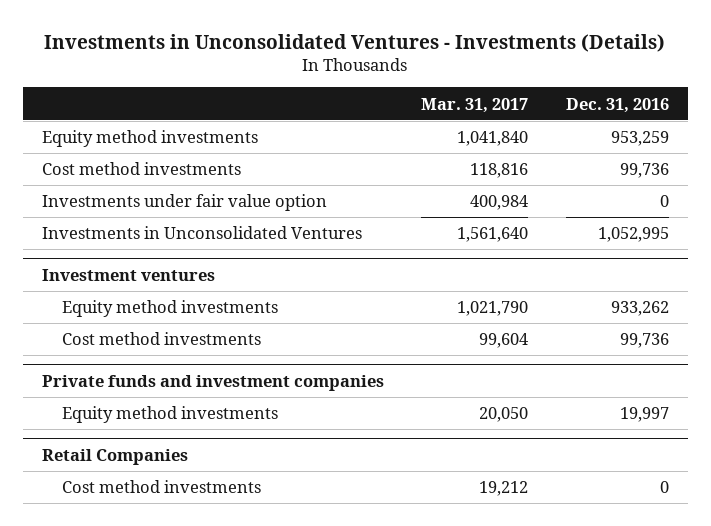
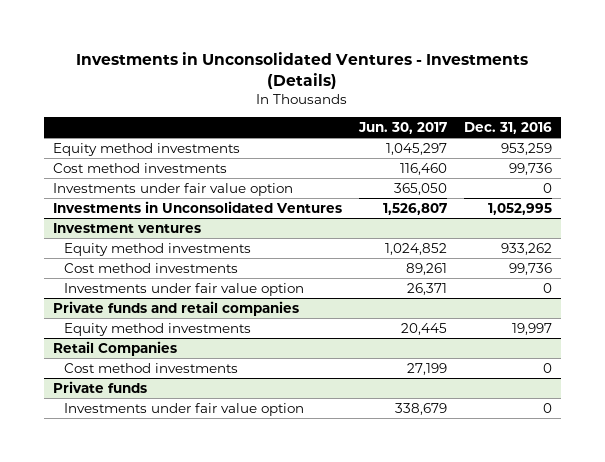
[421,97,529,113] Mar. 31, 2017 -> none
none -> [357,121,447,134] Jun. 30, 2017
none -> [64,282,305,296] Investments under fair value option
[42,375,385,392] Private funds and investment companies -> [52,300,299,316] Private funds and retail companies
none -> [52,380,147,393] Private funds
none -> [64,402,305,416] Investments under fair value option

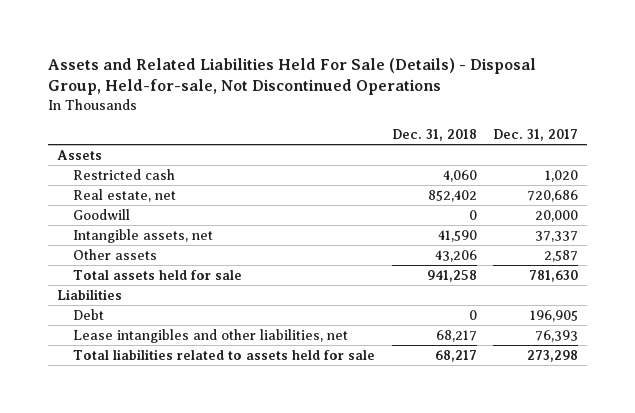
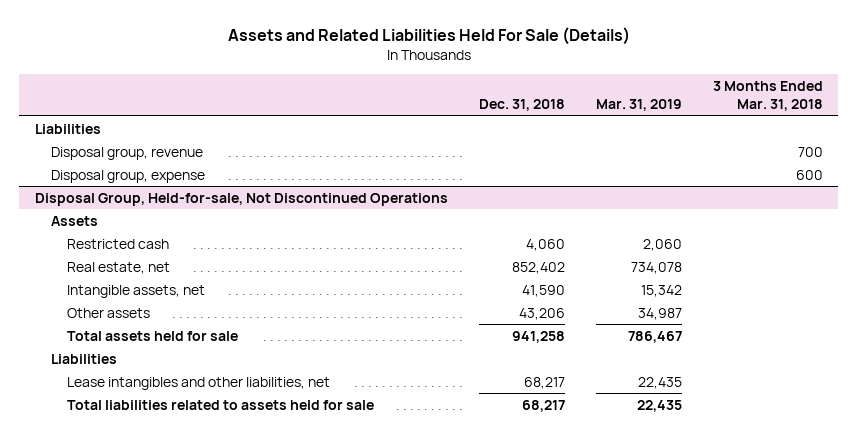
[48,57,537,96] Assets and Related Liabilities Held For Sale (Details) - Disposal Group, Held-for-sale, Not Discontinued Operations -> [227,27,630,46] Assets and Related Liabilities Held For Sale (Details)
[493,128,579,141] Dec. 31, 2017 -> none
none -> [595,98,682,111] Mar. 31, 2019
none -> [712,81,823,111] 3 Months Ended Mar. 31, 2018
none -> [34,123,101,134] Liabilities
none -> [50,146,203,160] Disposal group, revenue
none -> [50,169,205,183] Disposal group, expense
none -> [34,192,448,206] Disposal Group, Held-for-sale, Not Discontinued Operations
[73,209,131,221] Goodwill -> none
[73,309,105,321] Debt -> none

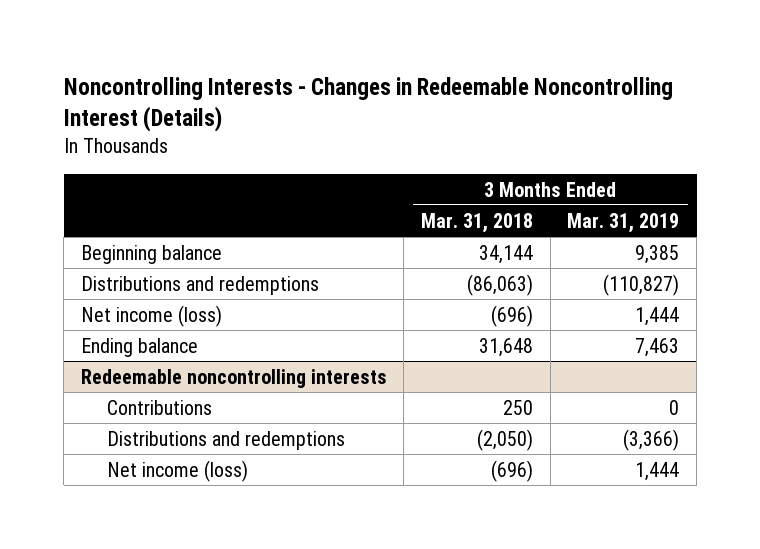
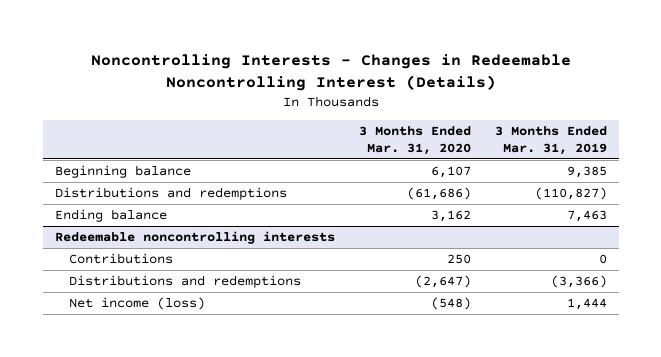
[421,212,534,233] Mar. 31, 2018 -> none
none -> [358,126,471,155] 3 Months Ended Mar. 31, 2020
[80,304,222,327] Net income (loss) -> none

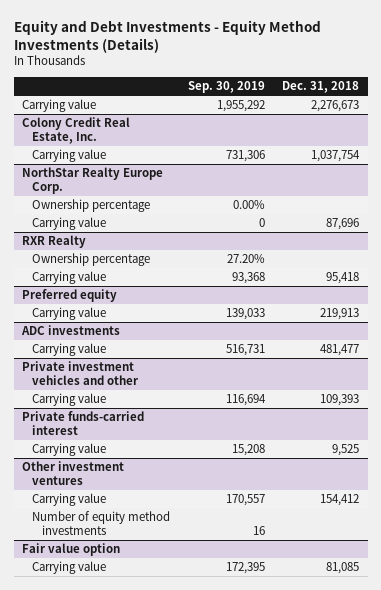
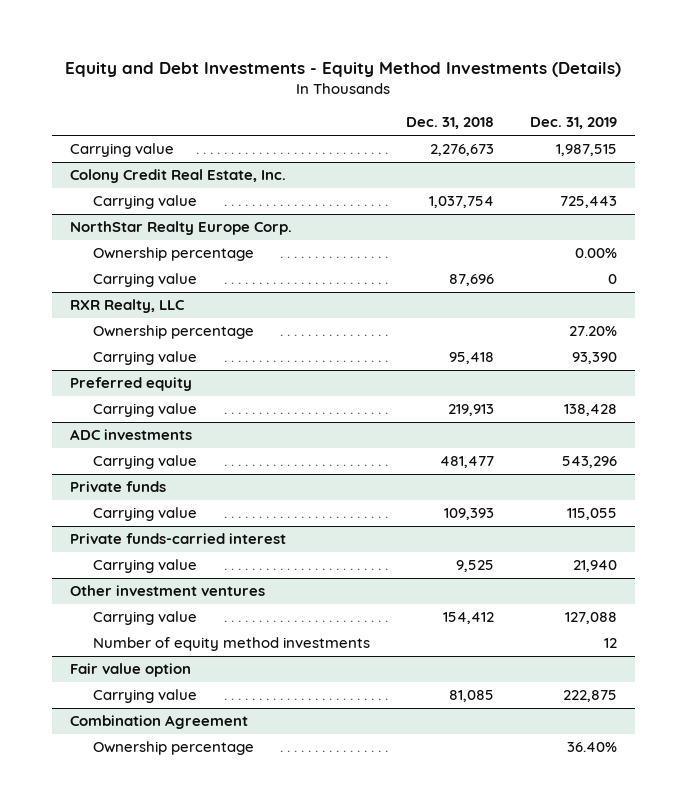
[187,81,265,94] Sep. 30, 2019 -> none
none -> [529,117,617,130] Dec. 31, 2019
[22,235,87,249] RXR Realty -> [69,299,184,314] RXR Realty, LLC
[22,361,140,386] Private investment vehicles and other -> [69,481,166,493] Private funds
none -> [69,715,248,730] Combination Agreement
none -> [92,741,254,756] Ownership percentage

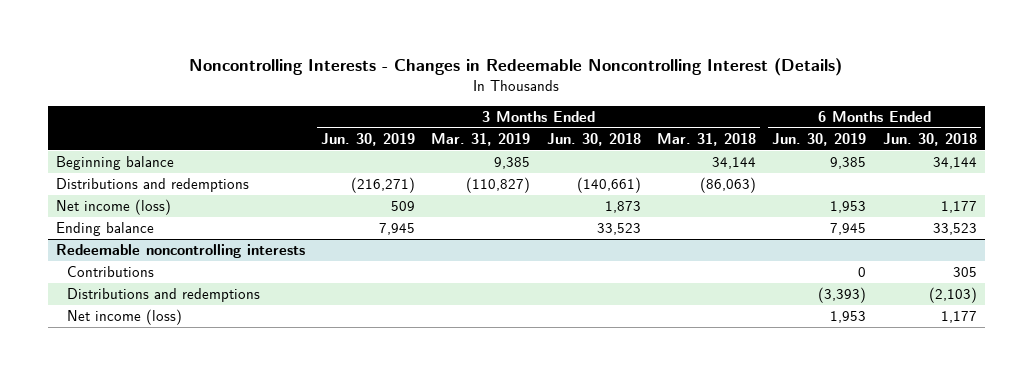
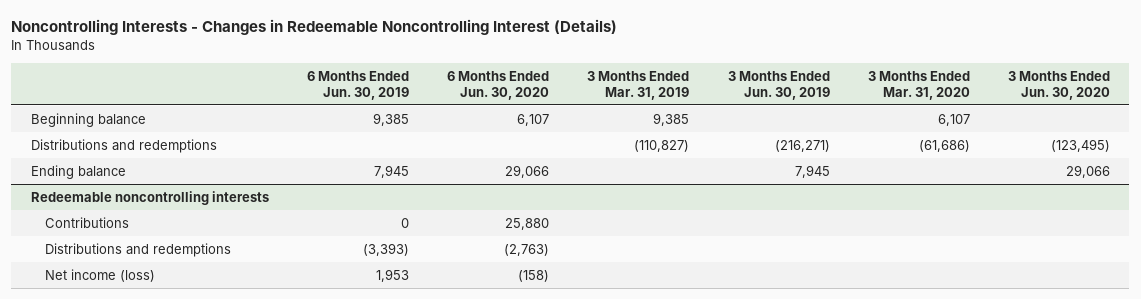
[546,133,641,147] Jun. 30, 2018 -> none
[657,133,757,147] Mar. 31, 2018 -> none
[882,133,977,147] Jun. 30, 2018 -> none
none -> [447,70,550,100] 6 Months Ended Jun. 30, 2020
none -> [867,70,970,100] 3 Months Ended Mar. 31, 2020
none -> [1008,70,1111,100] 3 Months Ended Jun. 30, 2020
[55,199,171,216] Net income (loss) -> none

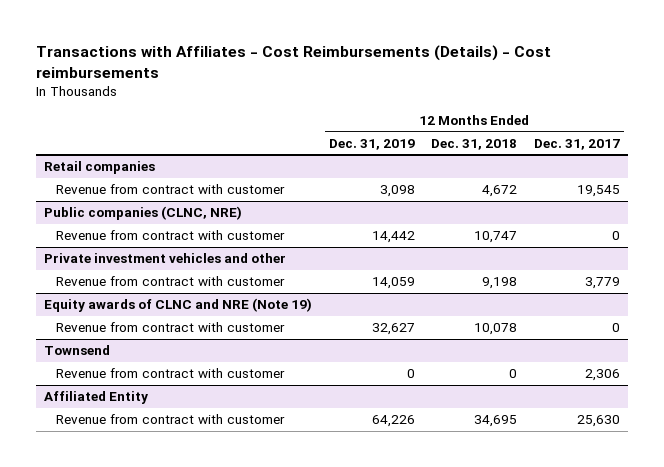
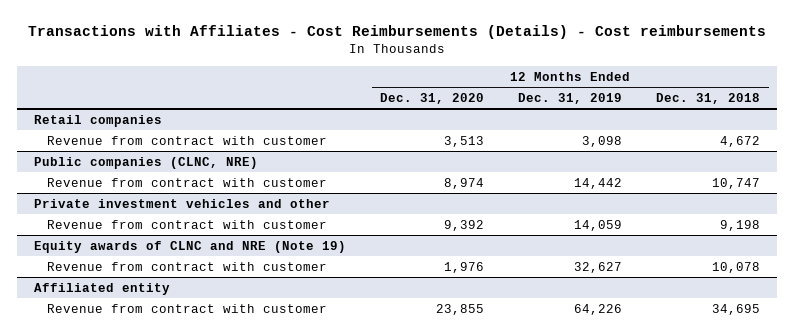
[533,138,620,150] Dec. 31, 2017 -> none
none -> [380,92,485,104] Dec. 31, 2020
[56,368,286,379] Revenue from contract with customer -> none
[44,391,149,405] Affiliated Entity -> none
[44,345,111,356] Townsend -> [34,282,171,295] Affiliated entity

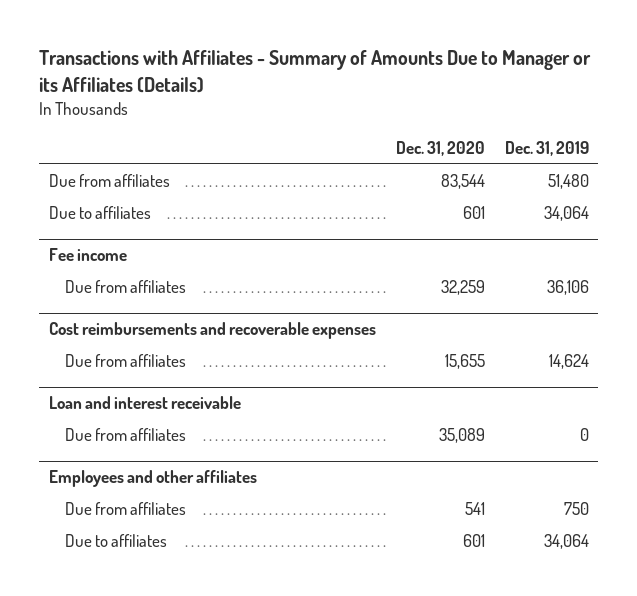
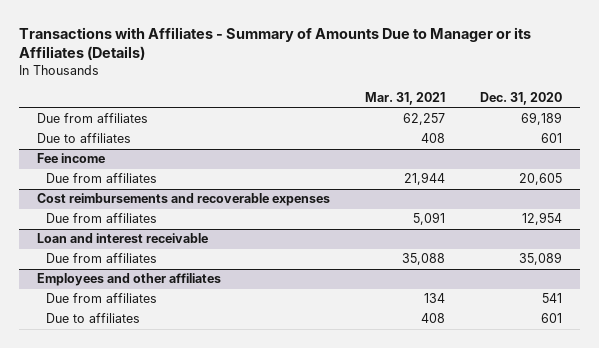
[504,141,589,157] Dec. 31, 2019 -> none
none -> [364,92,445,106] Mar. 31, 2021
[440,174,485,190] 83,544 -> [521,112,563,126] 69,189
[440,280,485,296] 32,259 -> [519,173,563,186] 20,605
[444,354,485,370] 15,655 -> [522,212,563,226] 12,954

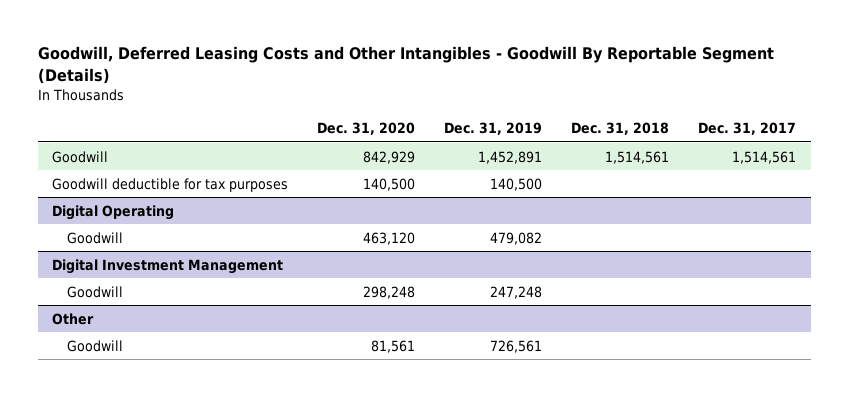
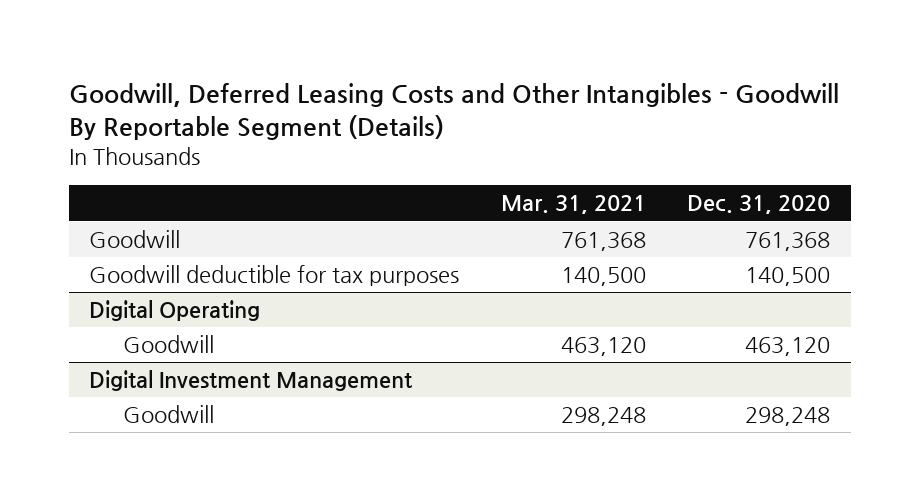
[444,122,543,136] Dec. 31, 2019 -> none
[571,122,670,136] Dec. 31, 2018 -> none
[698,122,797,136] Dec. 31, 2017 -> none
none -> [500,195,646,215] Mar. 31, 2021
[363,150,416,164] 842,929 -> [745,232,831,252] 761,368
[52,312,95,325] Other -> none
[66,339,123,352] Goodwill -> none

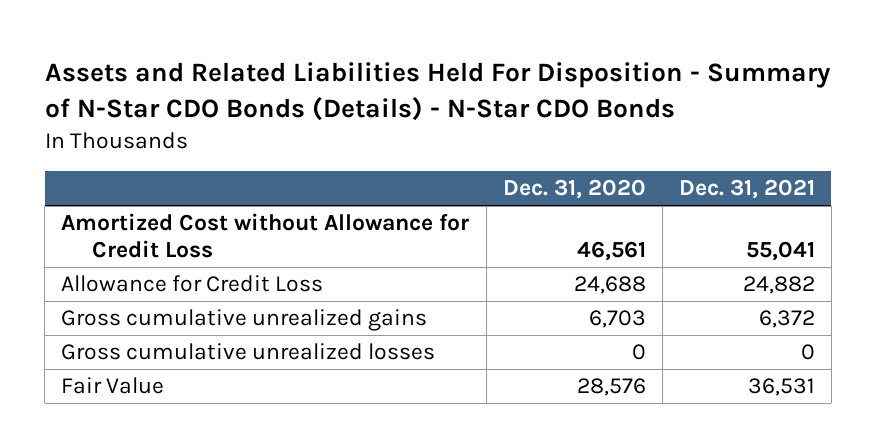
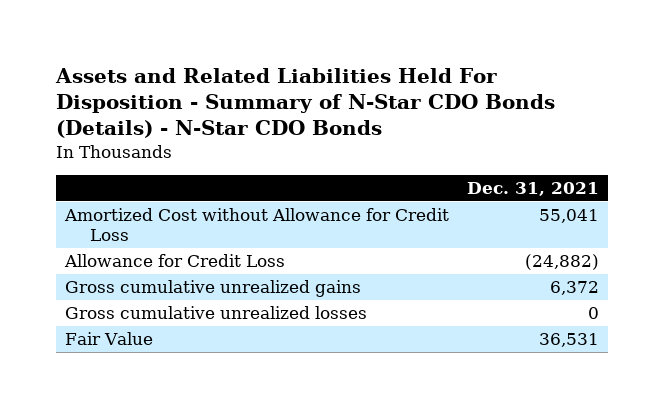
[502,179,646,200] Dec. 31, 2020 -> none
[742,276,815,295] 24,882 -> [525,254,600,271] (24,882)

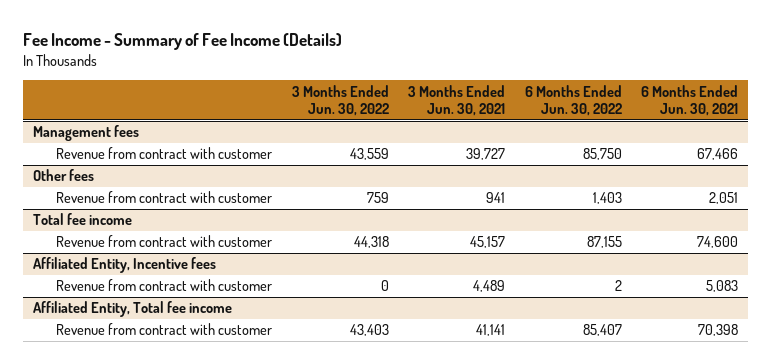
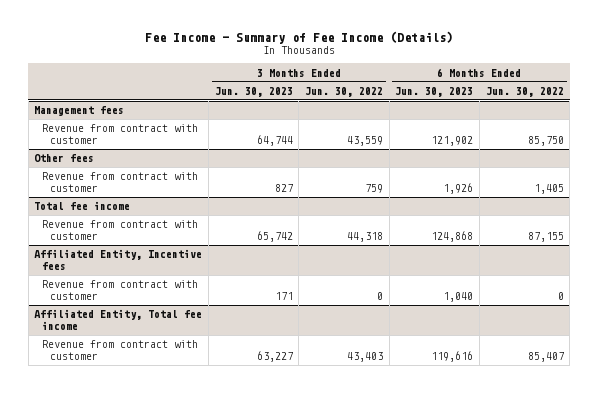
[408,84,506,116] 3 Months Ended Jun. 30, 2021 -> none
[641,84,739,116] 6 Months Ended Jun. 30, 2021 -> none
none -> [214,86,293,97] Jun. 30, 2023
none -> [395,86,474,97] Jun. 30, 2023
[592,192,622,205] 1,403 -> [533,183,564,194] 1,405
[614,280,622,292] 2 -> [557,291,564,300] 0

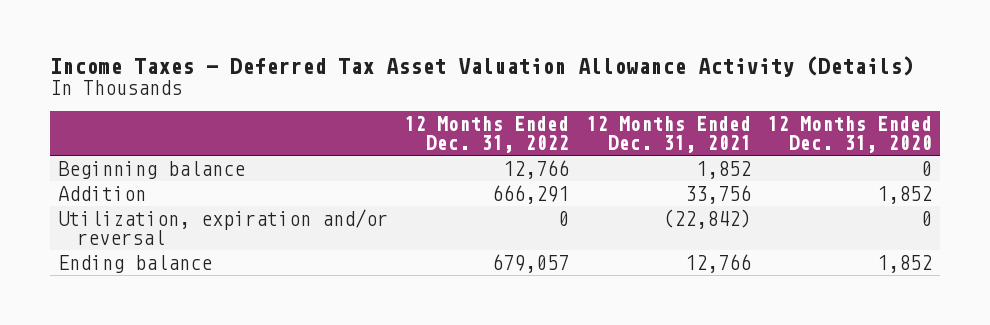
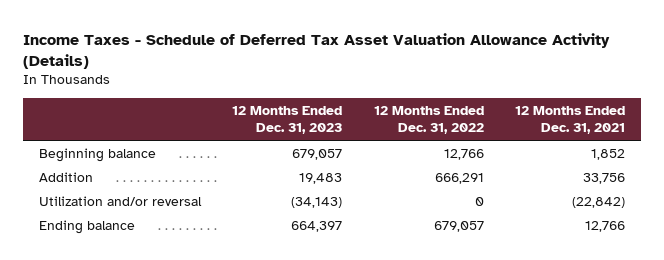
[49,56,914,78] Income Taxes - Deferred Tax Asset Valuation Allowance Activity (Details) -> [23,32,611,69] Income Taxes - Schedule of Deferred Tax Asset Valuation Allowance Activity (Details)
[766,116,932,154] 12 Months Ended Dec. 31, 2020 -> none
none -> [232,105,343,135] 12 Months Ended Dec. 31, 2023
[57,208,388,245] Utilization, expiration and/or reversal -> [39,195,203,206] Utilization and/or reversal

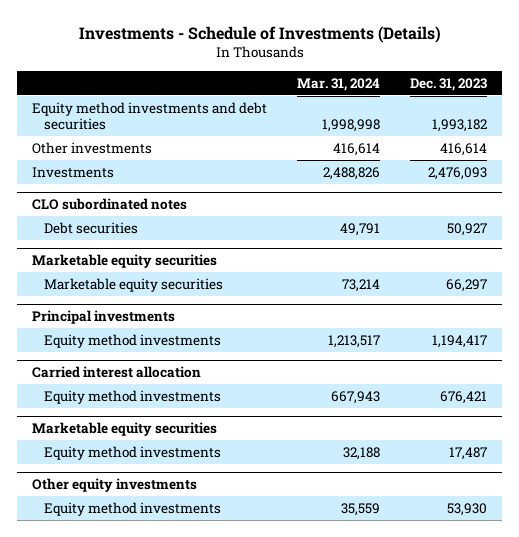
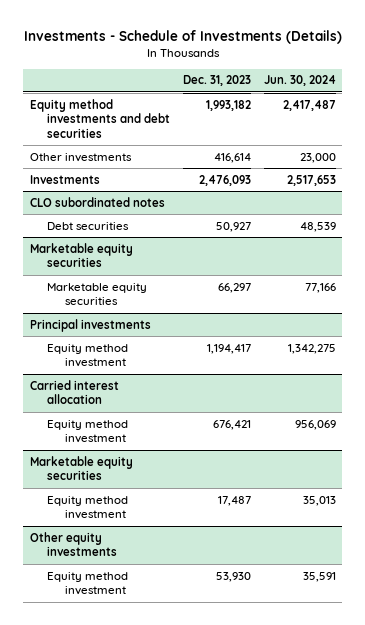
[297,77,381,91] Mar. 31, 2024 -> none
none -> [263,75,336,87] Jun. 30, 2024
[43,333,221,348] Equity method investments -> [47,343,129,368] Equity method investment
[43,389,221,404] Equity method investments -> [47,419,129,444] Equity method investment
[43,445,221,460] Equity method investments -> [47,495,129,520] Equity method investment
[43,501,221,516] Equity method investments -> [47,571,129,596] Equity method investment

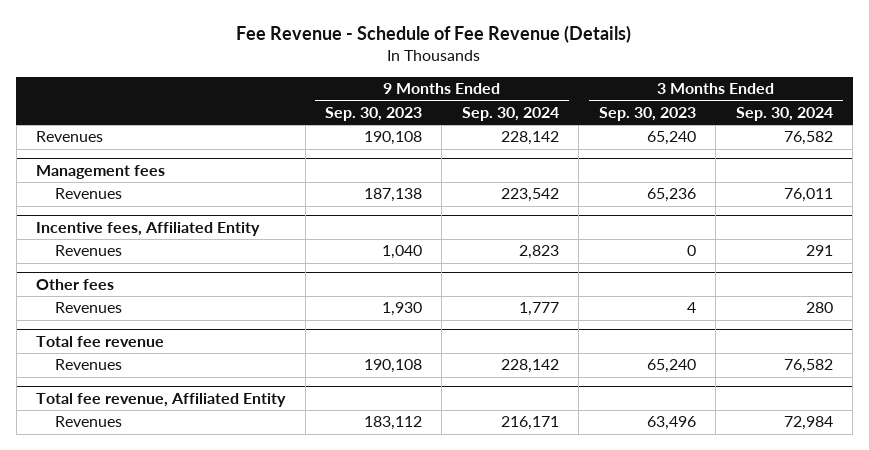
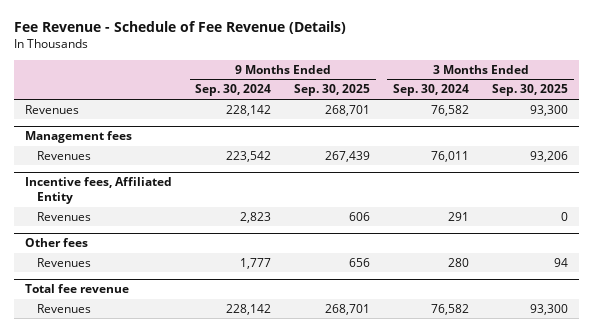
[324,106,422,121] Sep. 30, 2023 -> none
[598,106,696,121] Sep. 30, 2023 -> none
none -> [294,84,371,97] Sep. 30, 2025
none -> [491,84,568,97] Sep. 30, 2025
[36,393,287,408] Total fee revenue, Affiliated Entity -> none
[55,416,123,428] Revenues -> none

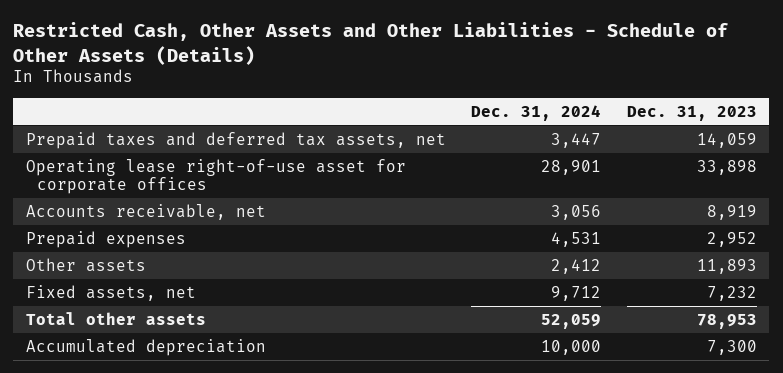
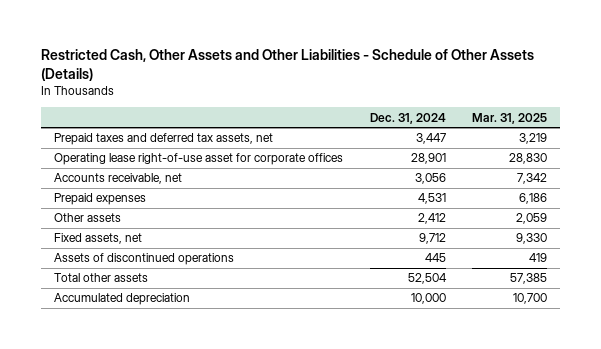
[626,105,757,121] Dec. 31, 2023 -> none
none -> [471,112,547,124] Mar. 31, 2025
none -> [54,253,235,266] Assets of discontinued operations
[541,313,602,329] 52,059 -> [407,273,447,285] 52,504

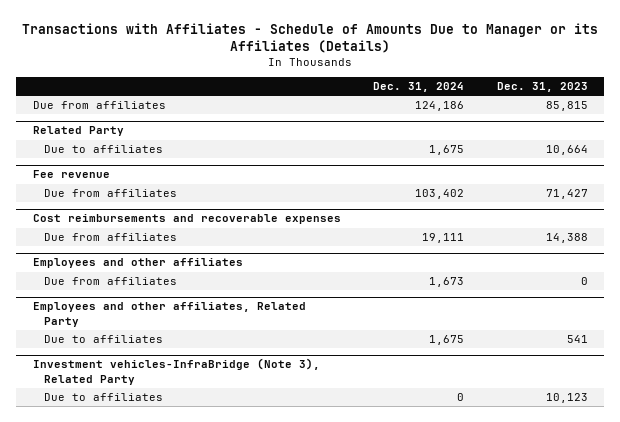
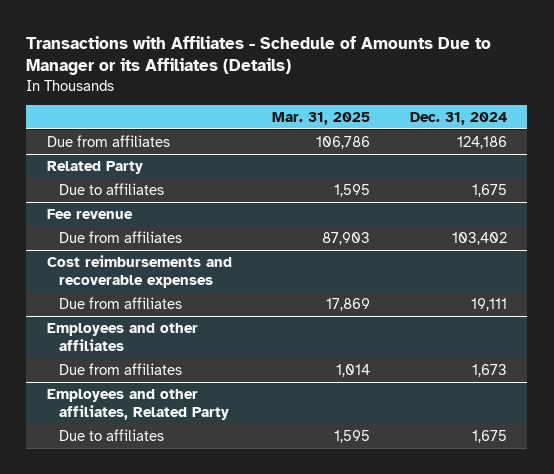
[496,82,588,93] Dec. 31, 2023 -> none
none -> [271,111,370,125] Mar. 31, 2025
[32,358,320,385] Investment vehicles-InfraBridge (Note 3), Related Party -> none
[43,393,163,402] Due to affiliates -> none

